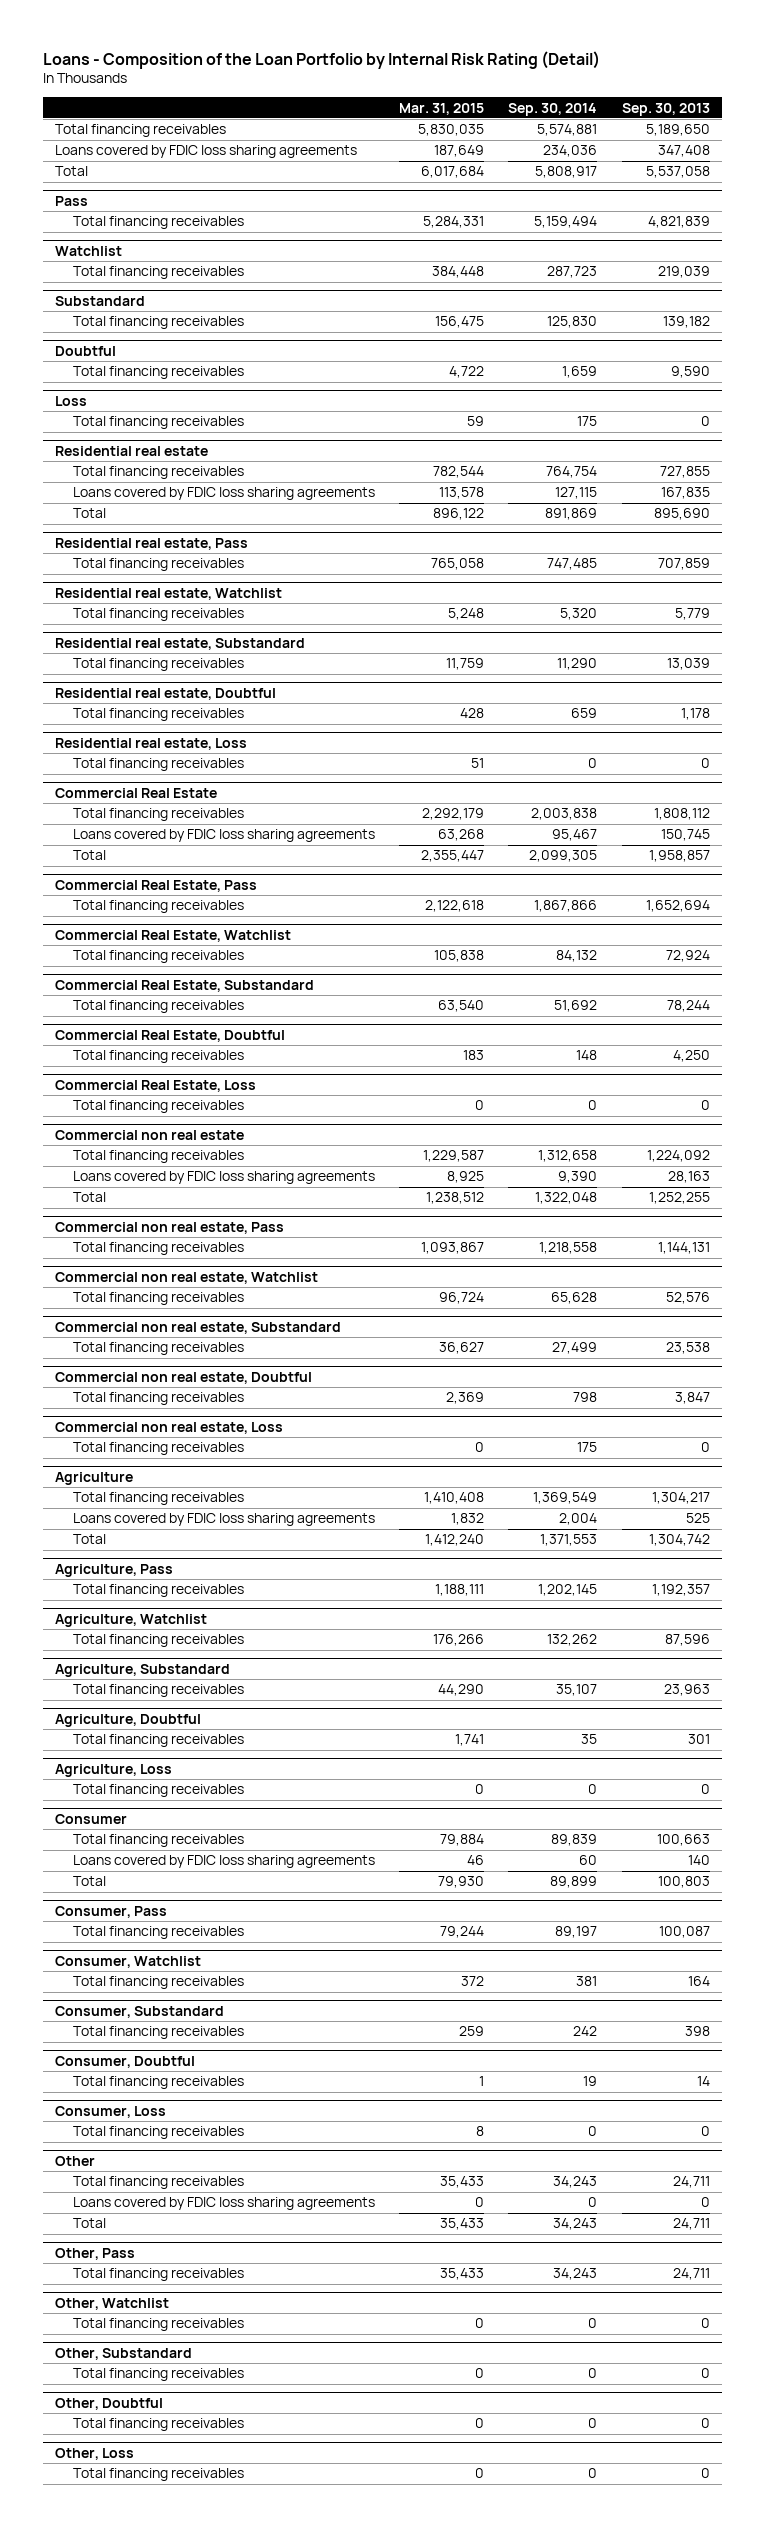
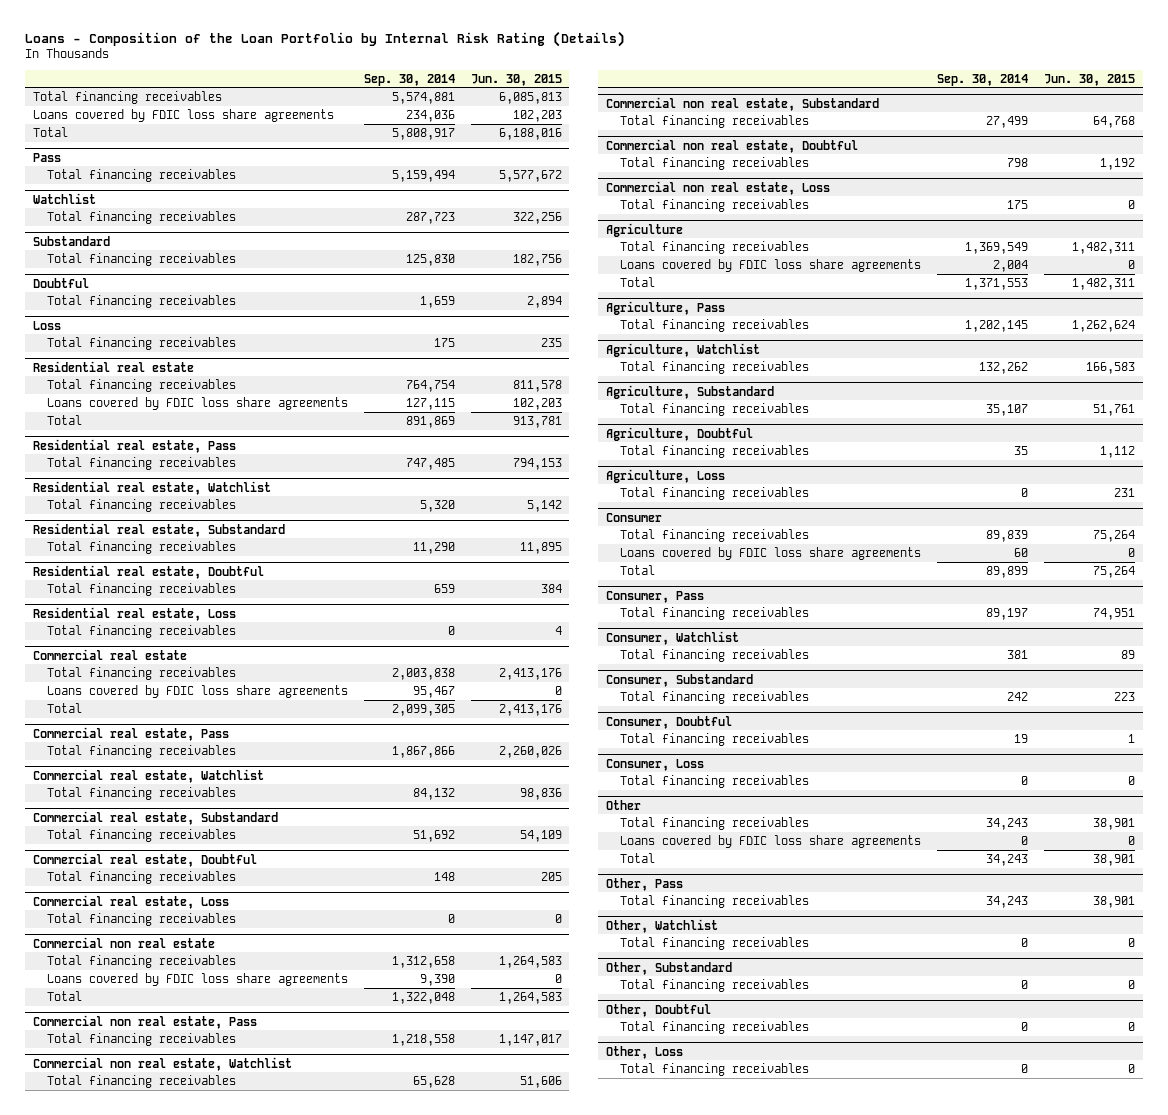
[43,50,601,69] Loans - Composition of the Loan Portfolio by Internal Risk Rating (Detail) -> [24,30,625,47] Loans - Composition of the Loan Portfolio by Internal Risk Rating (Details)
[398,102,484,115] Mar. 31, 2015 -> none
[621,102,710,116] Sep. 30, 2013 -> none
none -> [470,73,562,86] Jun. 30, 2015
[55,145,358,159] Loans covered by FDIC loss sharing agreements -> [32,108,334,122] Loans covered by FDIC loss share agreements
[72,487,375,501] Loans covered by FDIC loss sharing agreements -> [46,396,348,410] Loans covered by FDIC loss share agreements
[55,787,218,798] Commercial Real Estate -> [32,648,187,660] Commercial real estate
[72,829,375,843] Loans covered by FDIC loss sharing agreements -> [46,684,348,698] Loans covered by FDIC loss share agreements
[55,879,258,892] Commercial Real Estate, Pass -> [32,726,229,741] Commercial real estate, Pass
[55,929,292,942] Commercial Real Estate, Watchlist -> [32,768,264,783] Commercial real estate, Watchlist
[55,979,315,992] Commercial Real Estate, Substandard -> [32,810,278,825] Commercial real estate, Substandard
[55,1029,286,1042] Commercial Real Estate, Doubtful -> [32,852,257,867] Commercial real estate, Doubtful
[55,1079,257,1092] Commercial Real Estate, Loss -> [32,894,229,909] Commercial real estate, Loss
[72,1171,375,1185] Loans covered by FDIC loss sharing agreements -> [46,972,348,986] Loans covered by FDIC loss share agreements
[72,1513,375,1527] Loans covered by FDIC loss sharing agreements -> [620,258,922,272] Loans covered by FDIC loss share agreements
[72,1855,375,1869] Loans covered by FDIC loss sharing agreements -> [620,546,922,560] Loans covered by FDIC loss share agreements
[72,2197,375,2211] Loans covered by FDIC loss sharing agreements -> [620,834,922,848] Loans covered by FDIC loss share agreements

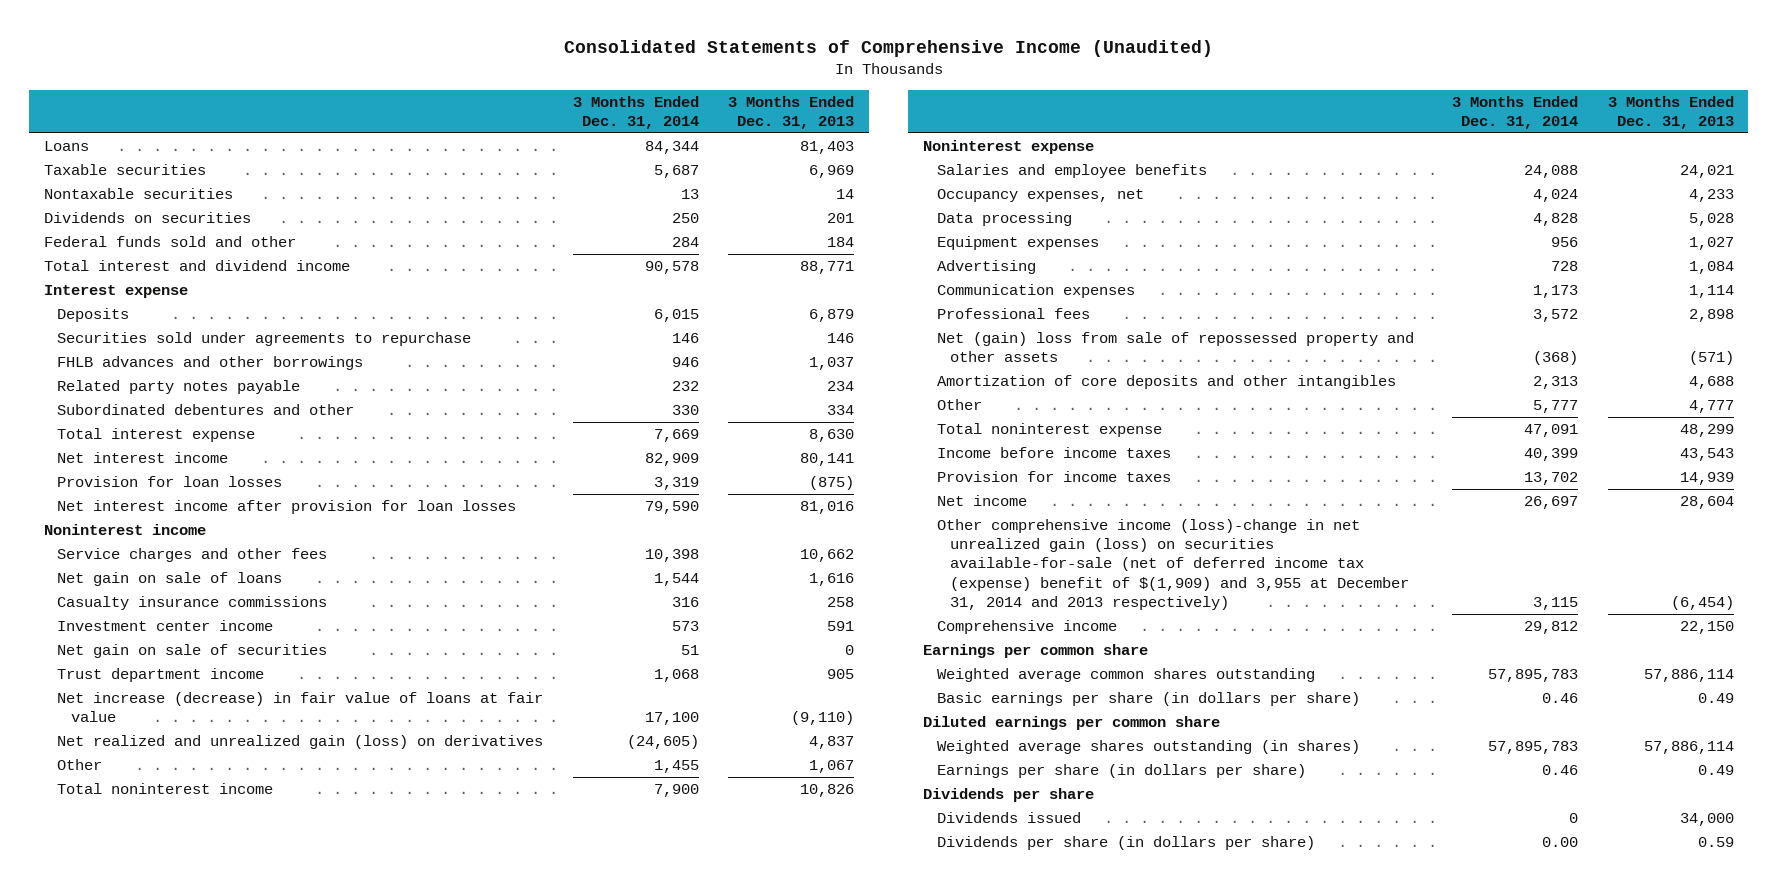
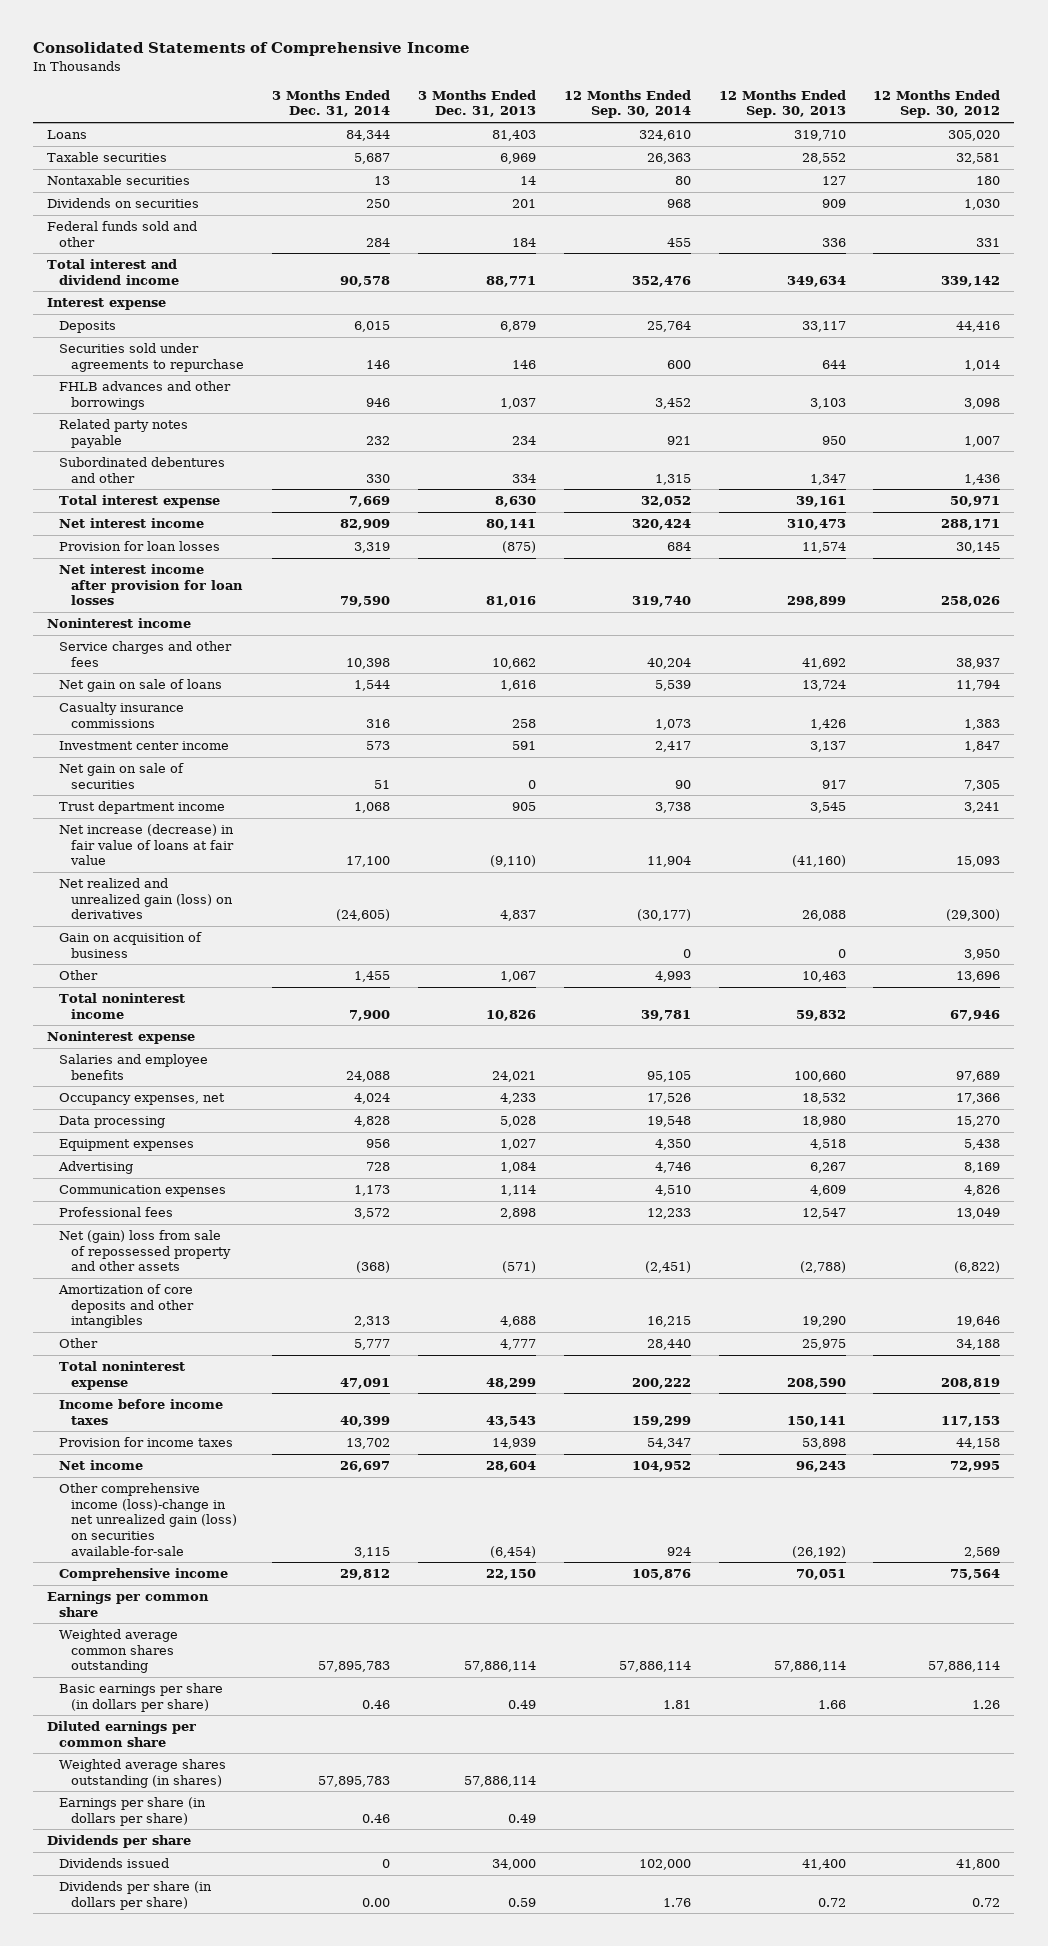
[563,40,1213,58] Consolidated Statements of Comprehensive Income (Unaudited) -> [33,42,471,57] Consolidated Statements of Comprehensive Income
none -> [563,89,691,119] 12 Months Ended Sep. 30, 2014
none -> [718,89,846,119] 12 Months Ended Sep. 30, 2013
none -> [873,89,1001,119] 12 Months Ended Sep. 30, 2012
none -> [59,932,203,958] Gain on acquisition of business
[936,519,1410,610] Other comprehensive income (loss)-change in net unrealized gain (loss) on securities available-for-sale (net of deferred income tax (expense) benefit of $(1,909) and 3,955 at December 31, 2014 and 2013 respectively) -> [59,1483,238,1556] Other comprehensive income (loss)-change in net unrealized gain (loss) on securities available-for-sale

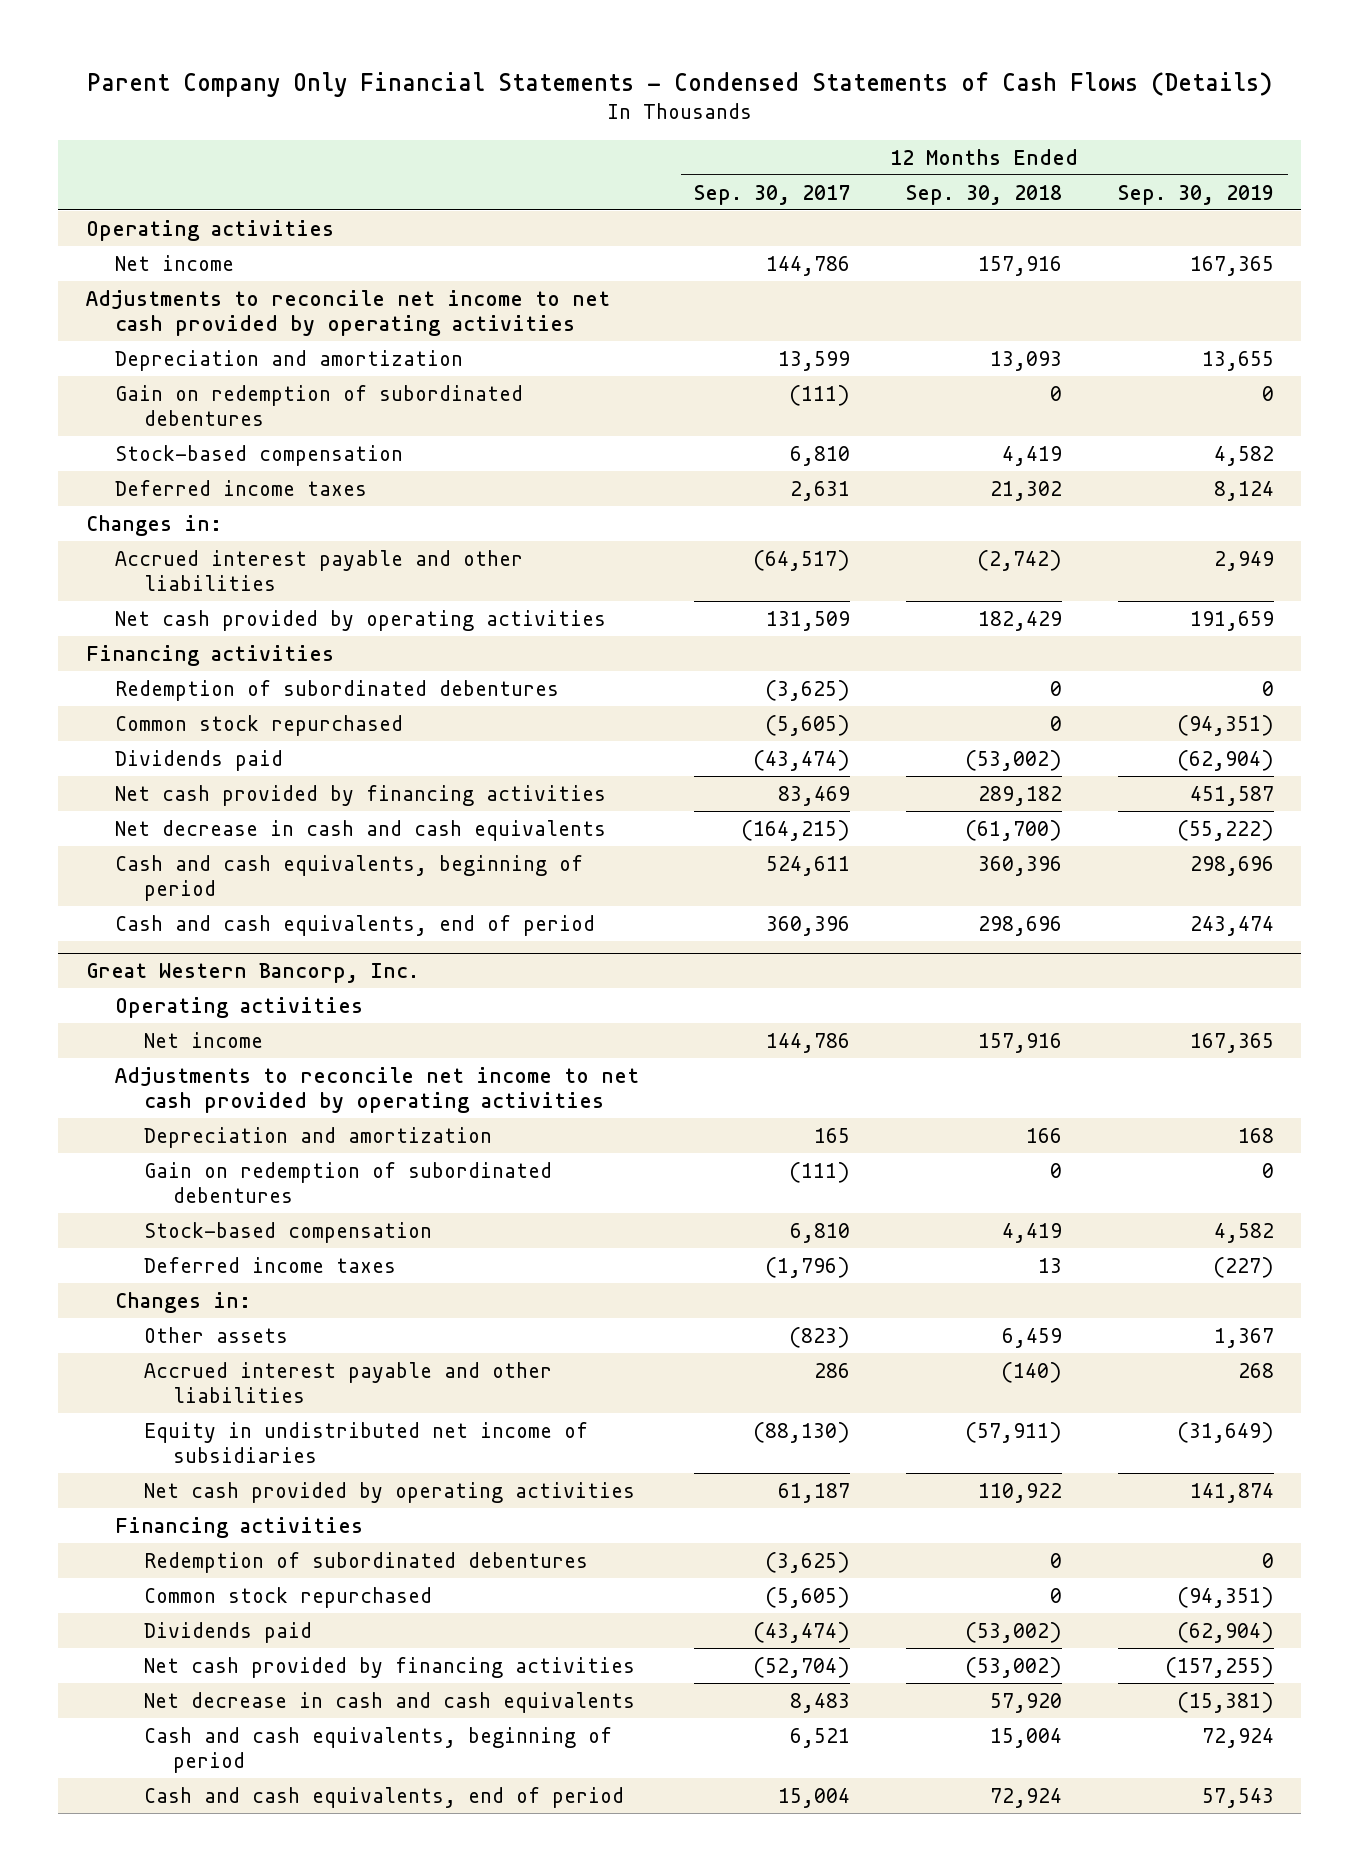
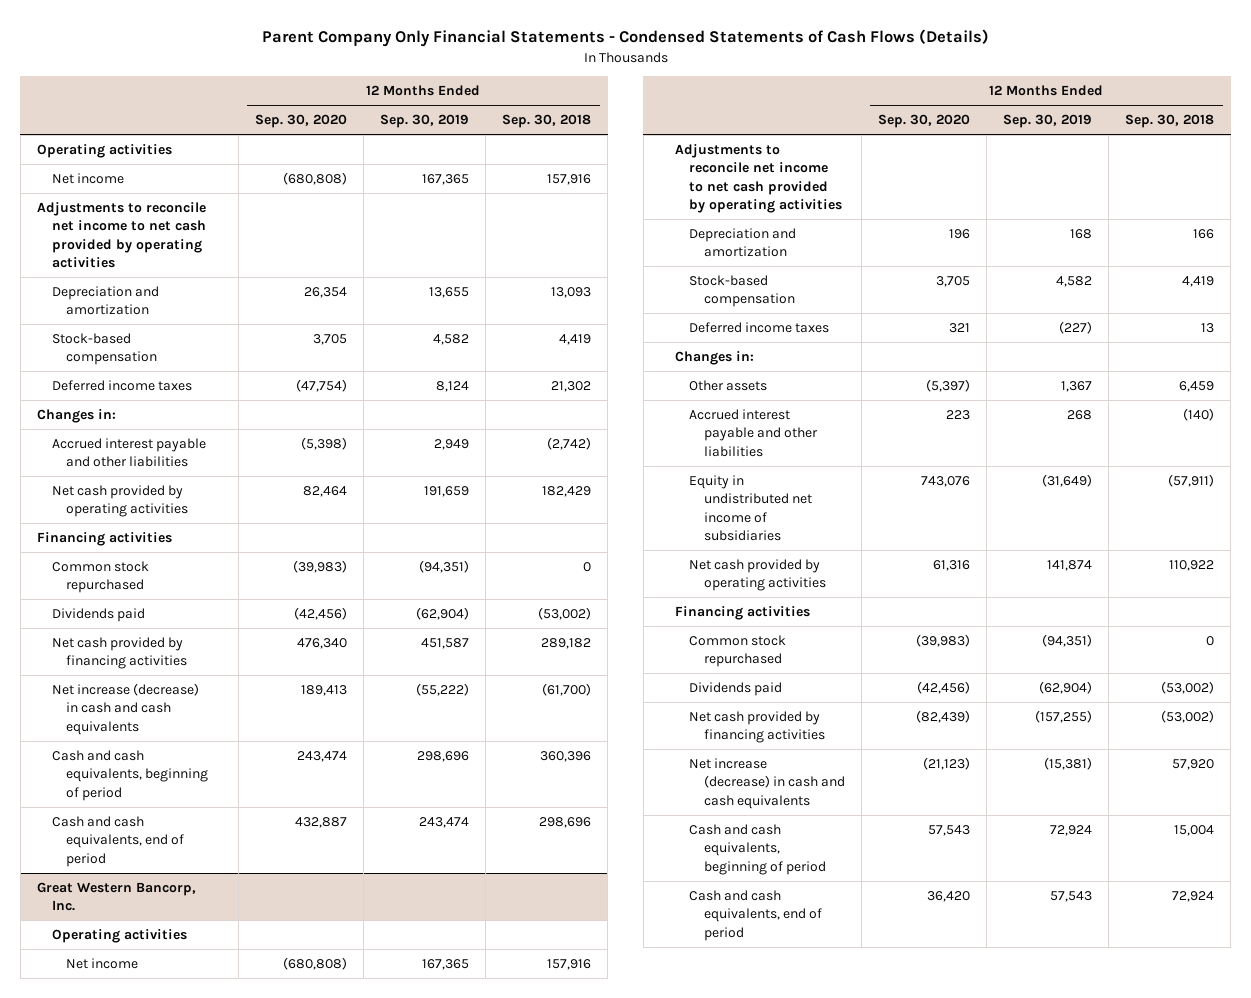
[694,184,851,205] Sep. 30, 2017 -> none
none -> [255,114,348,129] Sep. 30, 2020
[114,384,523,426] Gain on redemption of subordinated debentures -> none
[114,679,559,701] Redemption of subordinated debentures -> none
[114,819,606,841] Net decrease in cash and cash equivalents -> [51,683,199,735] Net increase (decrease) in cash and cash equivalents
[143,1161,552,1203] Gain on redemption of subordinated debentures -> none
[143,1551,588,1573] Redemption of subordinated debentures -> none
[143,1691,635,1713] Net decrease in cash and cash equivalents -> [689,758,846,809] Net increase (decrease) in cash and cash equivalents

